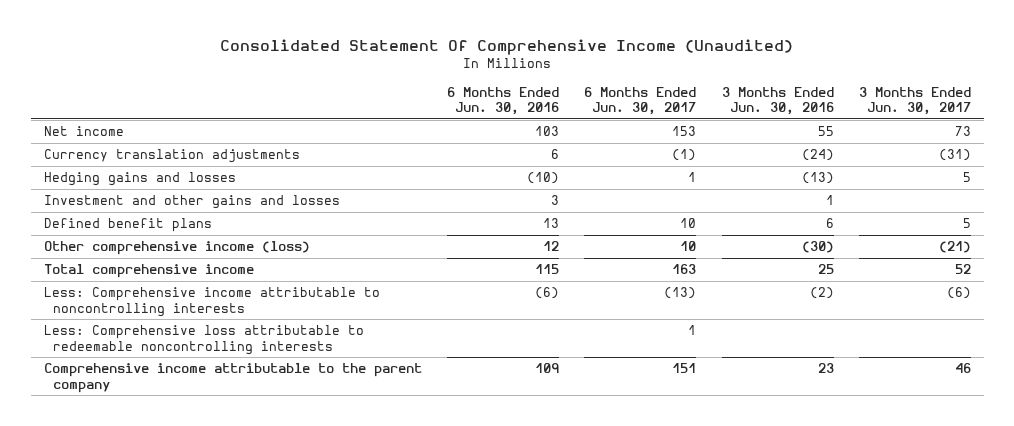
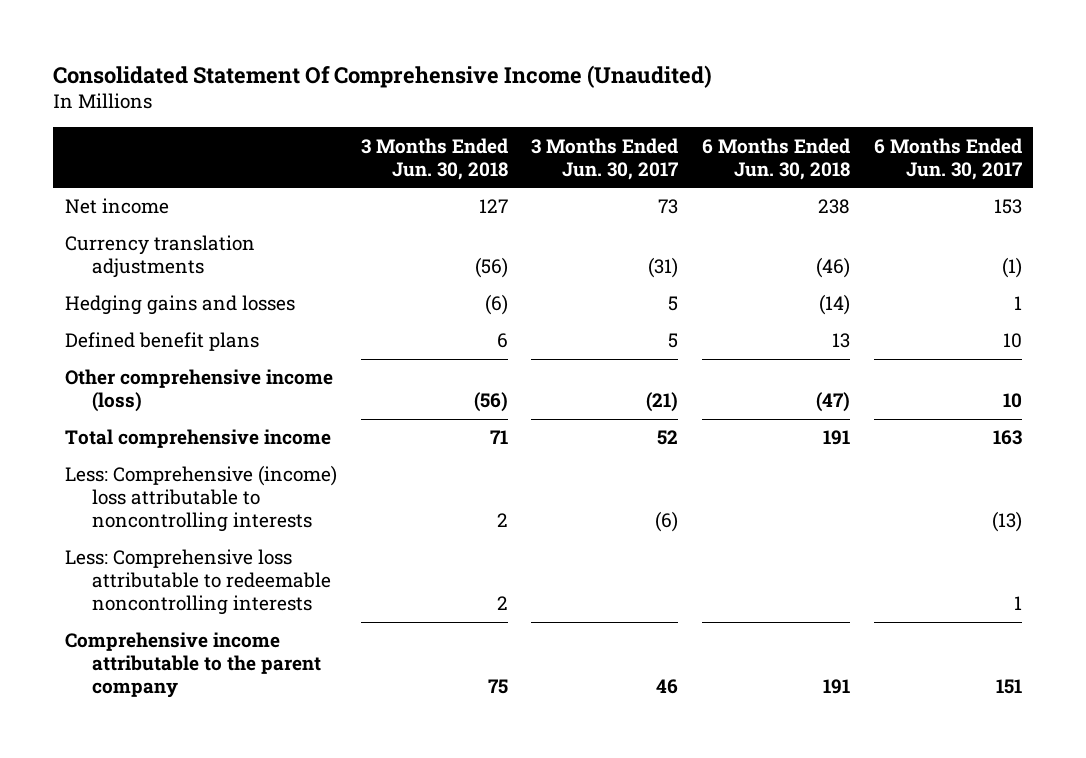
[446,86,559,116] 6 Months Ended Jun. 30, 2016 -> none
[721,86,834,116] 3 Months Ended Jun. 30, 2016 -> none
none -> [360,137,508,180] 3 Months Ended Jun. 30, 2018
none -> [701,137,850,180] 6 Months Ended Jun. 30, 2018
[43,195,340,210] Investment and other gains and losses -> none
[43,287,380,317] Less: Comprehensive income attributable to noncontrolling interests -> [64,465,337,533] Less: Comprehensive (income) loss attributable to noncontrolling interests

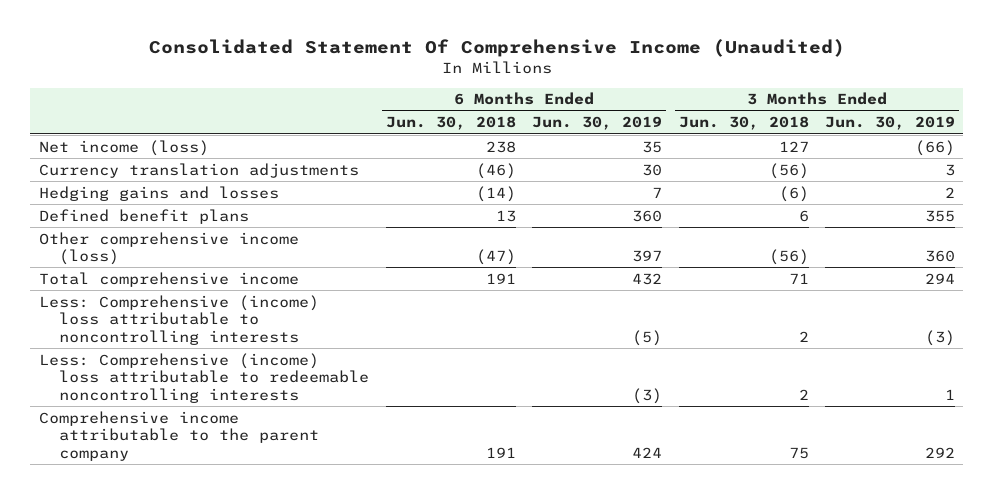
[531,137,679,180] 3 Months Ended Jun. 30, 2017 -> none
[873,137,1022,180] 6 Months Ended Jun. 30, 2017 -> none
none -> [532,116,663,131] Jun. 30, 2019
none -> [825,116,956,131] Jun. 30, 2019
[64,198,169,215] Net income -> [38,139,209,156] Net income (loss)
[64,549,332,616] Less: Comprehensive loss attributable to redeemable noncontrolling interests -> [38,352,370,403] Less: Comprehensive (income) loss attributable to redeemable noncontrolling interests

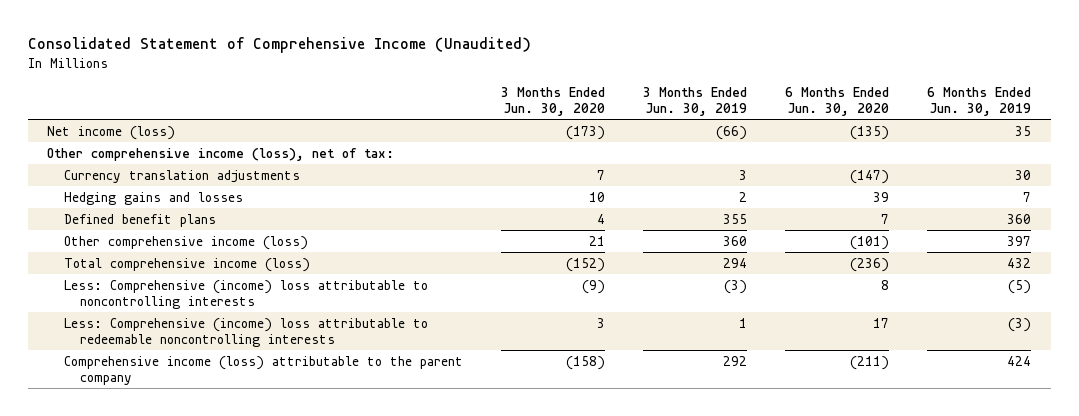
[148,39,845,58] Consolidated Statement Of Comprehensive Income (Unaudited) -> [28,37,532,54] Consolidated Statement of Comprehensive Income (Unaudited)
[385,116,516,131] Jun. 30, 2018 -> none
[678,116,809,131] Jun. 30, 2018 -> none
none -> [500,87,605,116] 3 Months Ended Jun. 30, 2020
none -> [785,87,890,116] 6 Months Ended Jun. 30, 2020
none -> [47,147,395,161] Other comprehensive income (loss), net of tax:
[38,271,299,287] Total comprehensive income -> [63,257,310,272] Total comprehensive income (loss)
[38,410,320,461] Comprehensive income attributable to the parent company -> [63,355,463,385] Comprehensive income (loss) attributable to the parent company

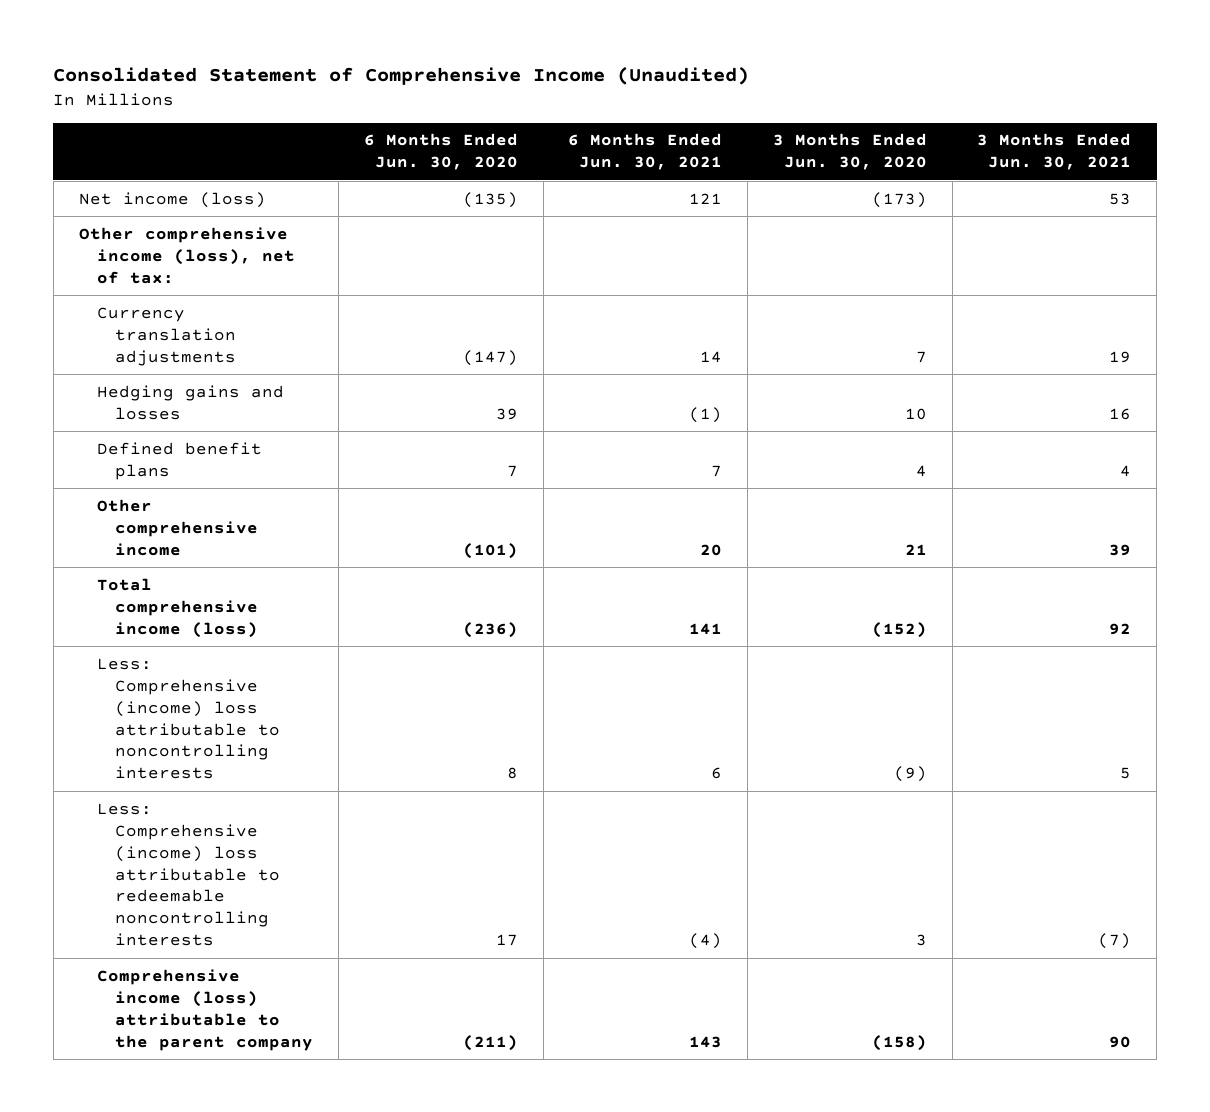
[642,87,747,116] 3 Months Ended Jun. 30, 2019 -> none
[927,87,1032,116] 6 Months Ended Jun. 30, 2019 -> none
none -> [568,133,723,171] 6 Months Ended Jun. 30, 2021
none -> [977,133,1132,171] 3 Months Ended Jun. 30, 2021
[63,235,308,250] Other comprehensive income (loss) -> [96,498,259,556] Other comprehensive income

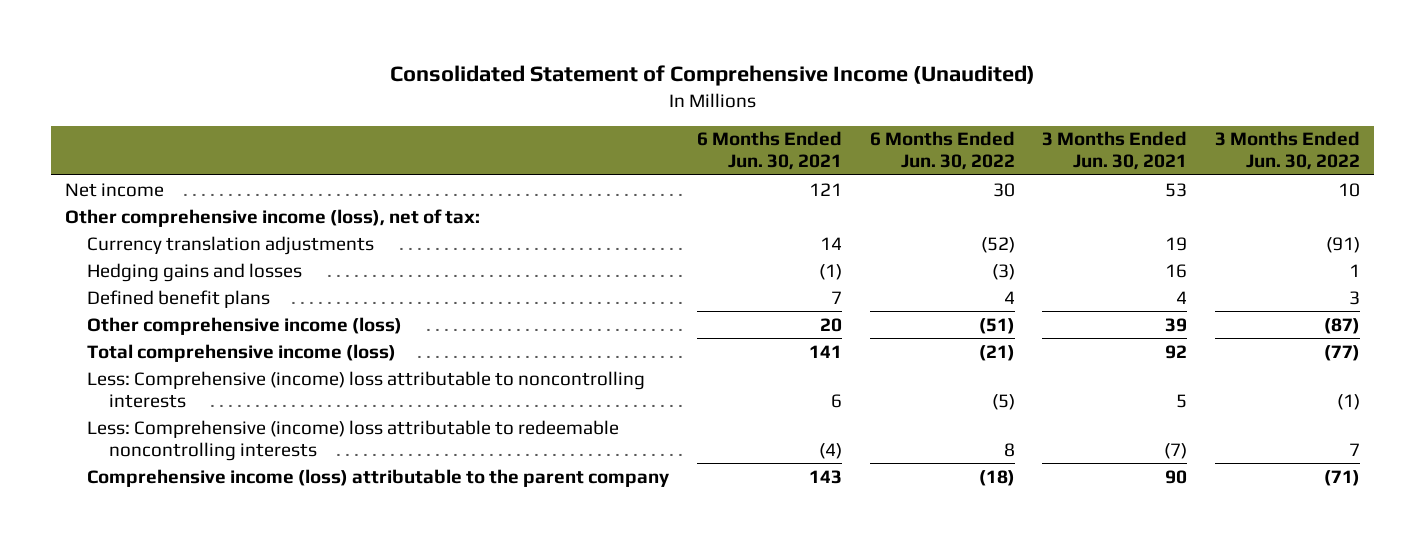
[363,133,518,171] 6 Months Ended Jun. 30, 2020 -> none
[772,133,927,171] 3 Months Ended Jun. 30, 2020 -> none
none -> [869,131,1015,171] 6 Months Ended Jun. 30, 2022
none -> [1215,131,1361,171] 3 Months Ended Jun. 30, 2022
[78,191,266,208] Net income (loss) -> [65,182,165,197] Net income
[96,498,259,556] Other comprehensive income -> [86,316,402,335] Other comprehensive income (loss)

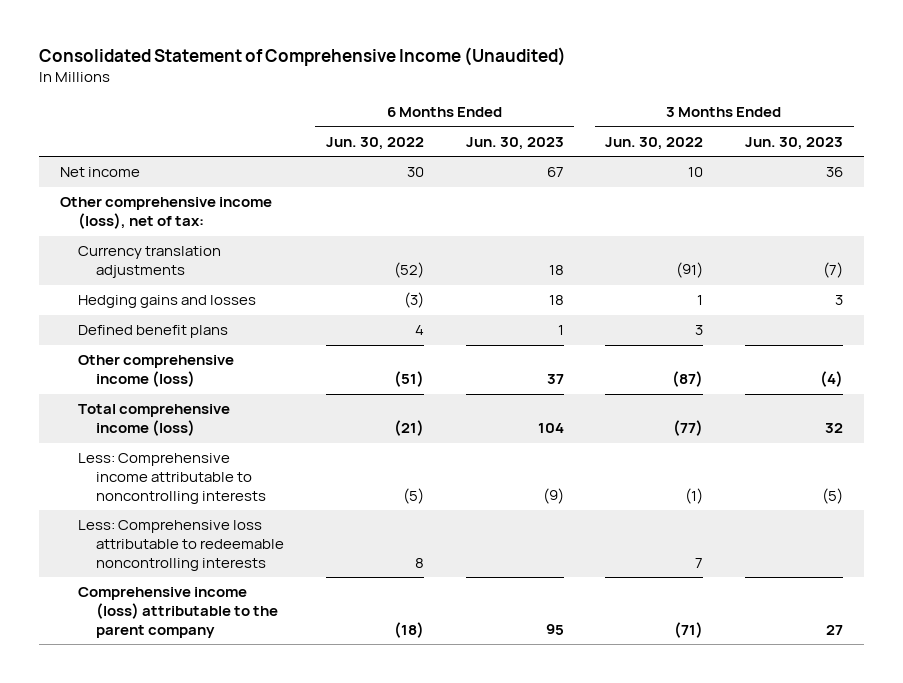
[696,131,842,171] 6 Months Ended Jun. 30, 2021 -> none
[1042,131,1188,171] 3 Months Ended Jun. 30, 2021 -> none
none -> [465,136,564,150] Jun. 30, 2023
none -> [745,136,844,150] Jun. 30, 2023
[86,370,645,408] Less: Comprehensive (income) loss attributable to noncontrolling interests -> [77,453,266,504] Less: Comprehensive income attributable to noncontrolling interests
[86,419,619,461] Less: Comprehensive (income) loss attributable to redeemable noncontrolling interests -> [77,520,284,571] Less: Comprehensive loss attributable to redeemable noncontrolling interests

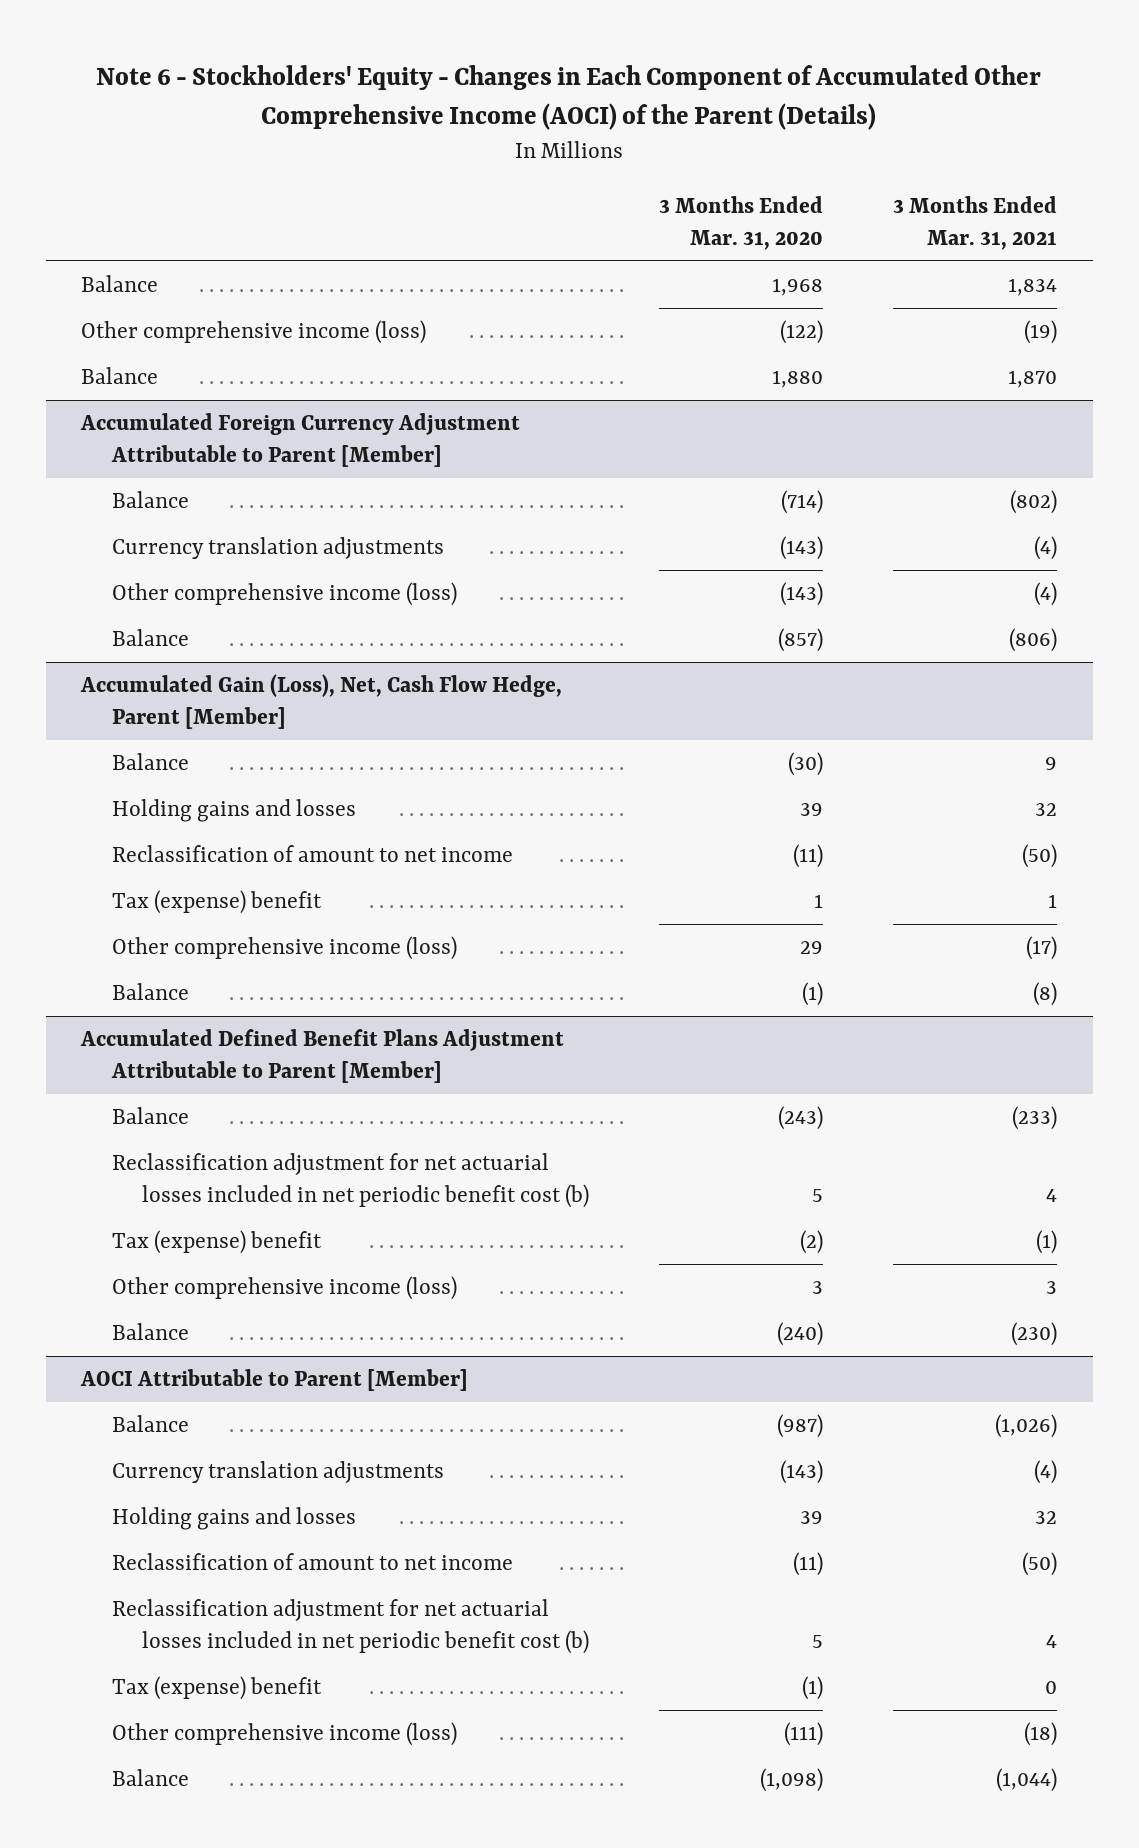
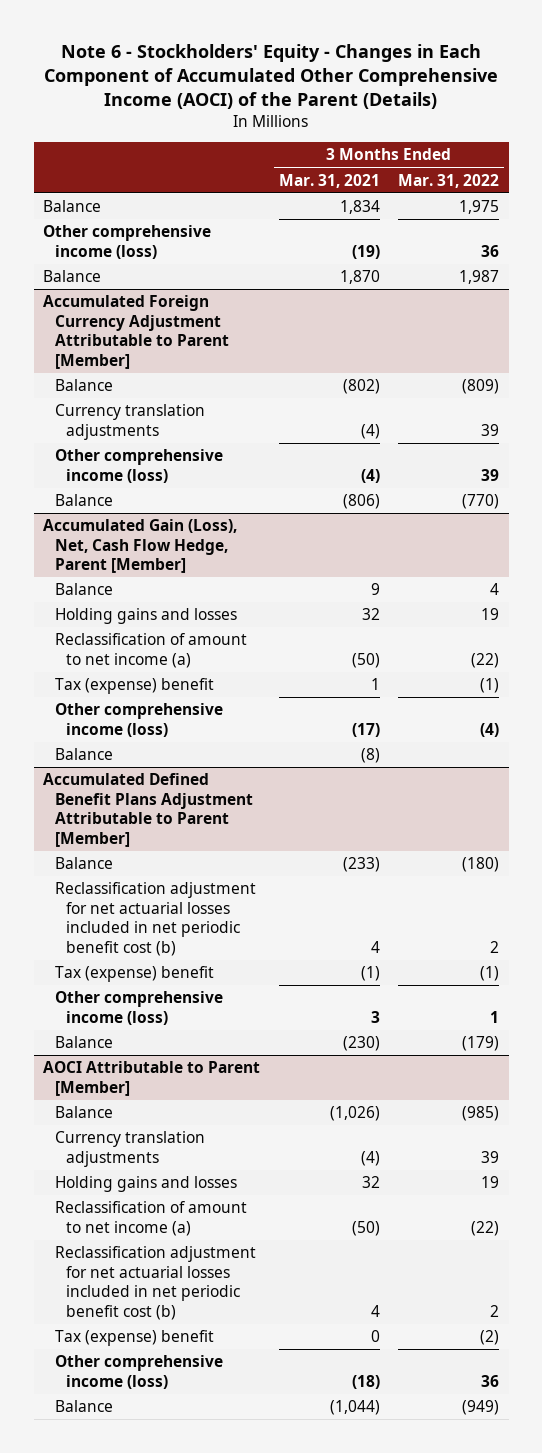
[659,196,824,251] 3 Months Ended Mar. 31, 2020 -> none
none -> [398,173,500,188] Mar. 31, 2022
[111,845,513,863] Reclassification of amount to net income -> [54,633,247,668] Reclassification of amount to net income (a)
[111,1553,513,1571] Reclassification of amount to net income -> [54,1201,247,1236] Reclassification of amount to net income (a)

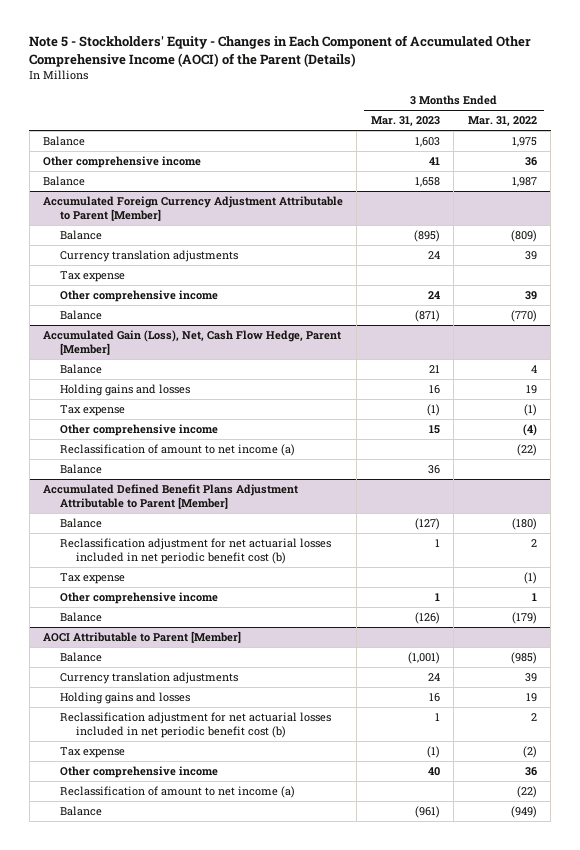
[44,43,499,109] Note 6 - Stockholders' Equity - Changes in Each Component of Accumulated Other Comprehensive Income (AOCI) of the Parent (Details) -> [29,35,532,67] Note 5 - Stockholders' Equity - Changes in Each Component of Accumulated Other Comprehensive Income (AOCI) of the Parent (Details)
[278,173,380,188] Mar. 31, 2021 -> none
none -> [370,116,440,127] Mar. 31, 2023
[42,225,211,259] Other comprehensive income (loss) -> [43,156,202,169] Other comprehensive income
none -> [59,271,125,283] Tax expense
[54,449,223,483] Other comprehensive income (loss) -> [59,290,218,303] Other comprehensive income
none -> [59,405,125,417] Tax expense
none -> [59,424,218,437] Other comprehensive income
[54,678,214,695] Tax (expense) benefit -> none
[54,703,223,737] Other comprehensive income (loss) -> none
[54,966,214,983] Tax (expense) benefit -> [59,573,125,585] Tax expense
[54,991,223,1025] Other comprehensive income (loss) -> [59,592,218,605] Other comprehensive income
[54,1330,214,1347] Tax (expense) benefit -> [59,747,125,759] Tax expense
[54,1355,223,1389] Other comprehensive income (loss) -> [59,766,218,779] Other comprehensive income
[54,1201,247,1236] Reclassification of amount to net income (a) -> [59,786,295,799] Reclassification of amount to net income (a)

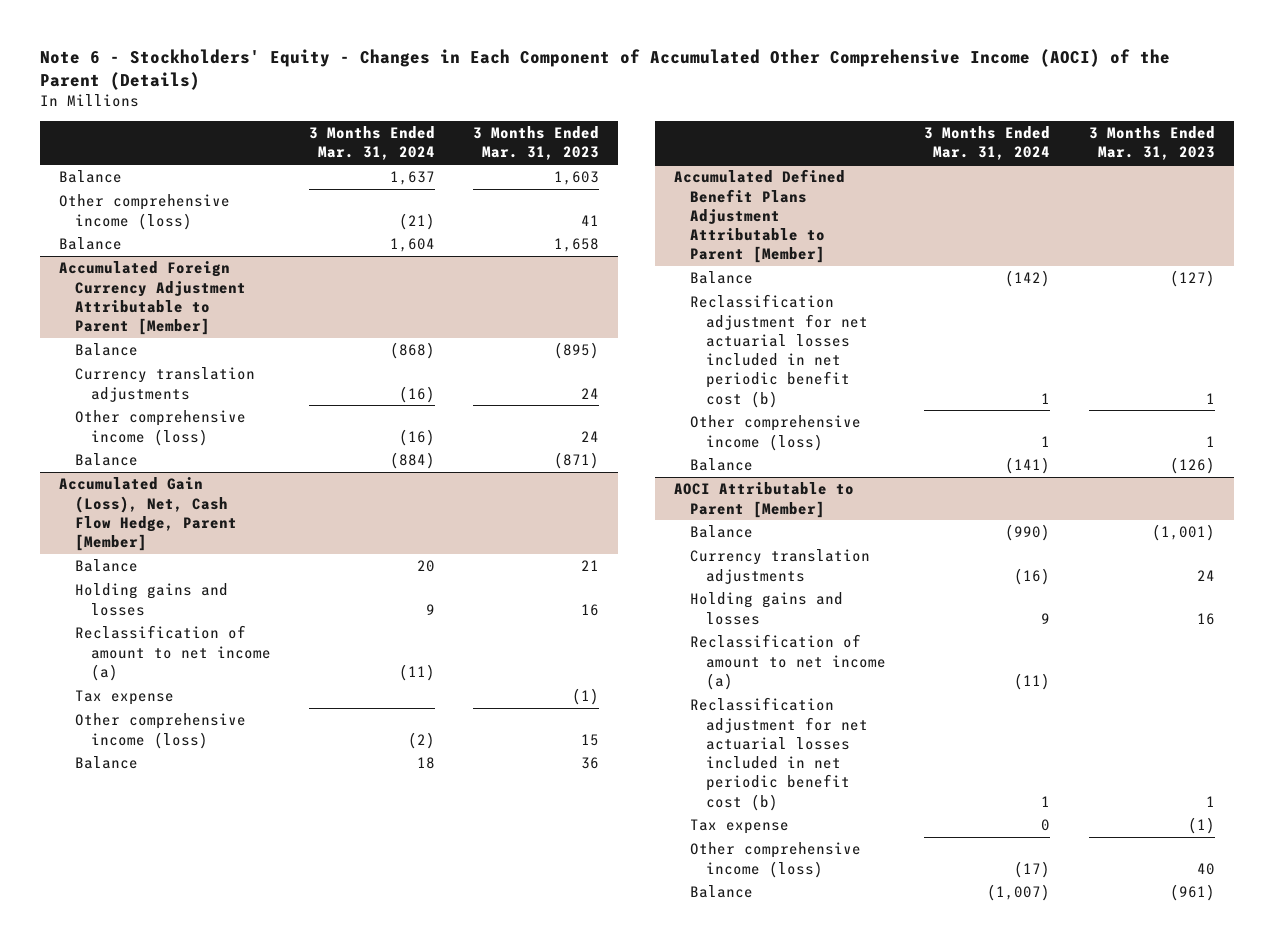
[29,35,532,67] Note 5 - Stockholders' Equity - Changes in Each Component of Accumulated Other Comprehensive Income (AOCI) of the Parent (Details) -> [39,48,1170,90] Note 6 - Stockholders' Equity - Changes in Each Component of Accumulated Other Comprehensive Income (AOCI) of the Parent (Details)
[467,116,537,127] Mar. 31, 2022 -> none
none -> [308,125,435,161] 3 Months Ended Mar. 31, 2024
[43,156,202,169] Other comprehensive income -> [58,194,230,230] Other comprehensive income (loss)
[59,271,125,283] Tax expense -> none
[59,290,218,303] Other comprehensive income -> [74,410,246,446] Other comprehensive income (loss)
[59,424,218,437] Other comprehensive income -> none
[59,405,125,417] Tax expense -> [74,690,174,706] Tax expense
none -> [74,713,246,749] Other comprehensive income (loss)
[59,573,125,585] Tax expense -> none
[59,592,218,605] Other comprehensive income -> [690,415,862,451] Other comprehensive income (loss)
[59,786,295,799] Reclassification of amount to net income (a) -> [690,634,887,690] Reclassification of amount to net income (a)
[59,766,218,779] Other comprehensive income -> [690,842,862,878] Other comprehensive income (loss)

